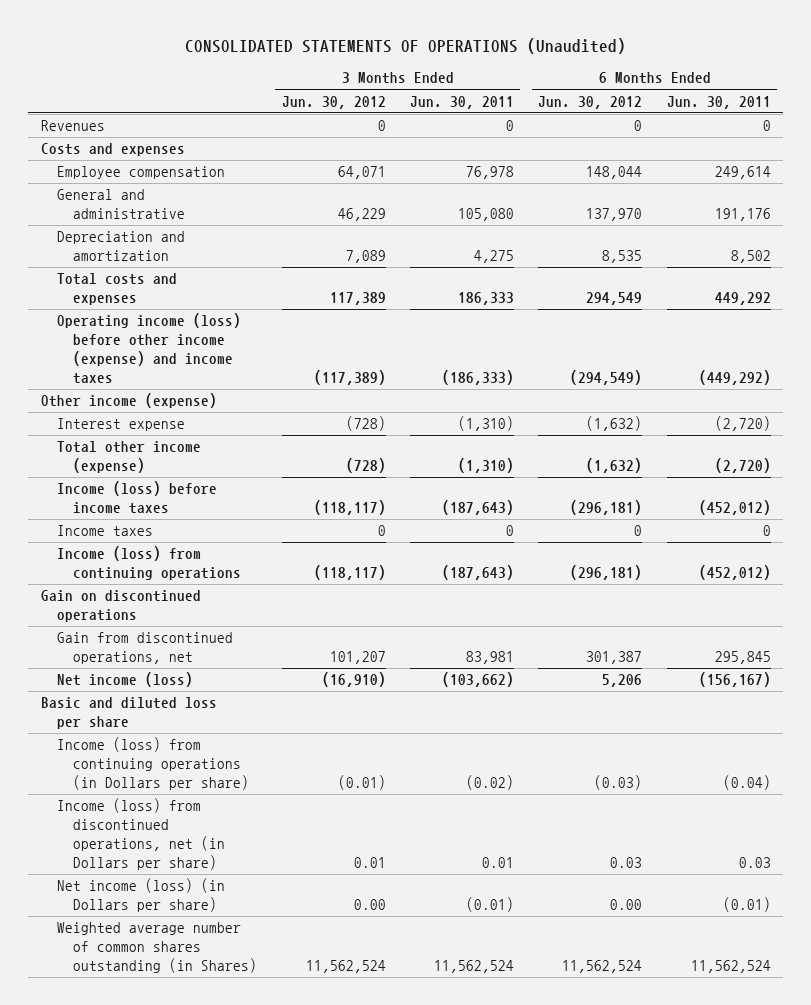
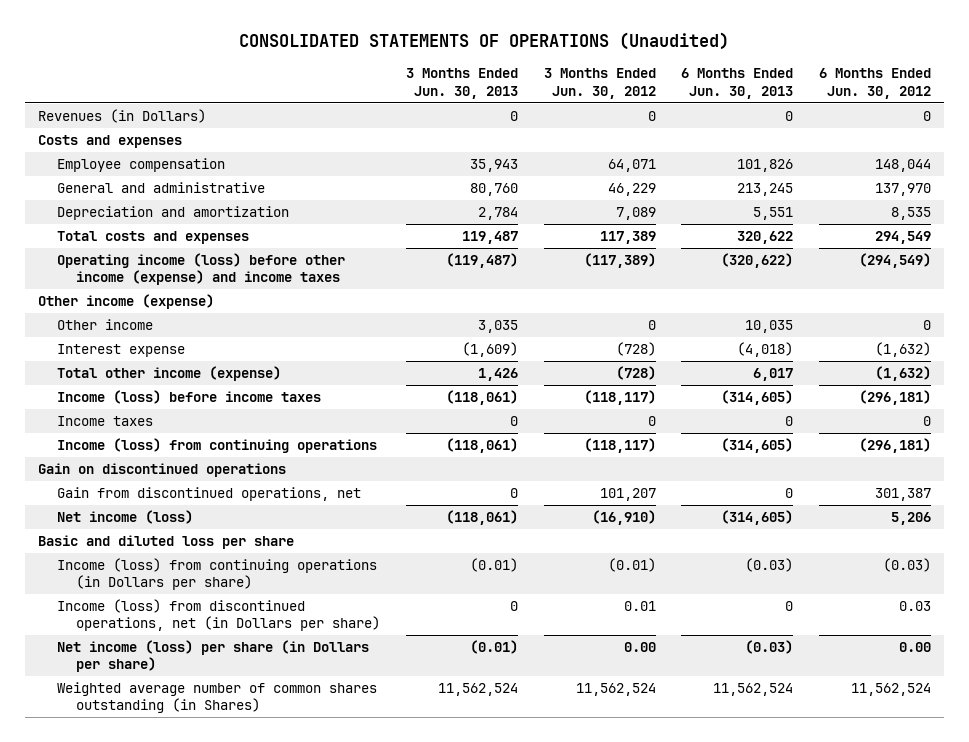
[409,95,514,109] Jun. 30, 2011 -> none
[666,95,771,109] Jun. 30, 2011 -> none
none -> [405,68,518,99] 3 Months Ended Jun. 30, 2013
none -> [681,68,794,99] 6 Months Ended Jun. 30, 2013
[40,120,105,132] Revenues -> [38,109,207,124] Revenues (in Dollars)
none -> [57,319,154,331] Other income
[56,878,225,913] Net income (loss) (in Dollars per share) -> [57,640,370,673] Net income (loss) per share (in Dollars per share)

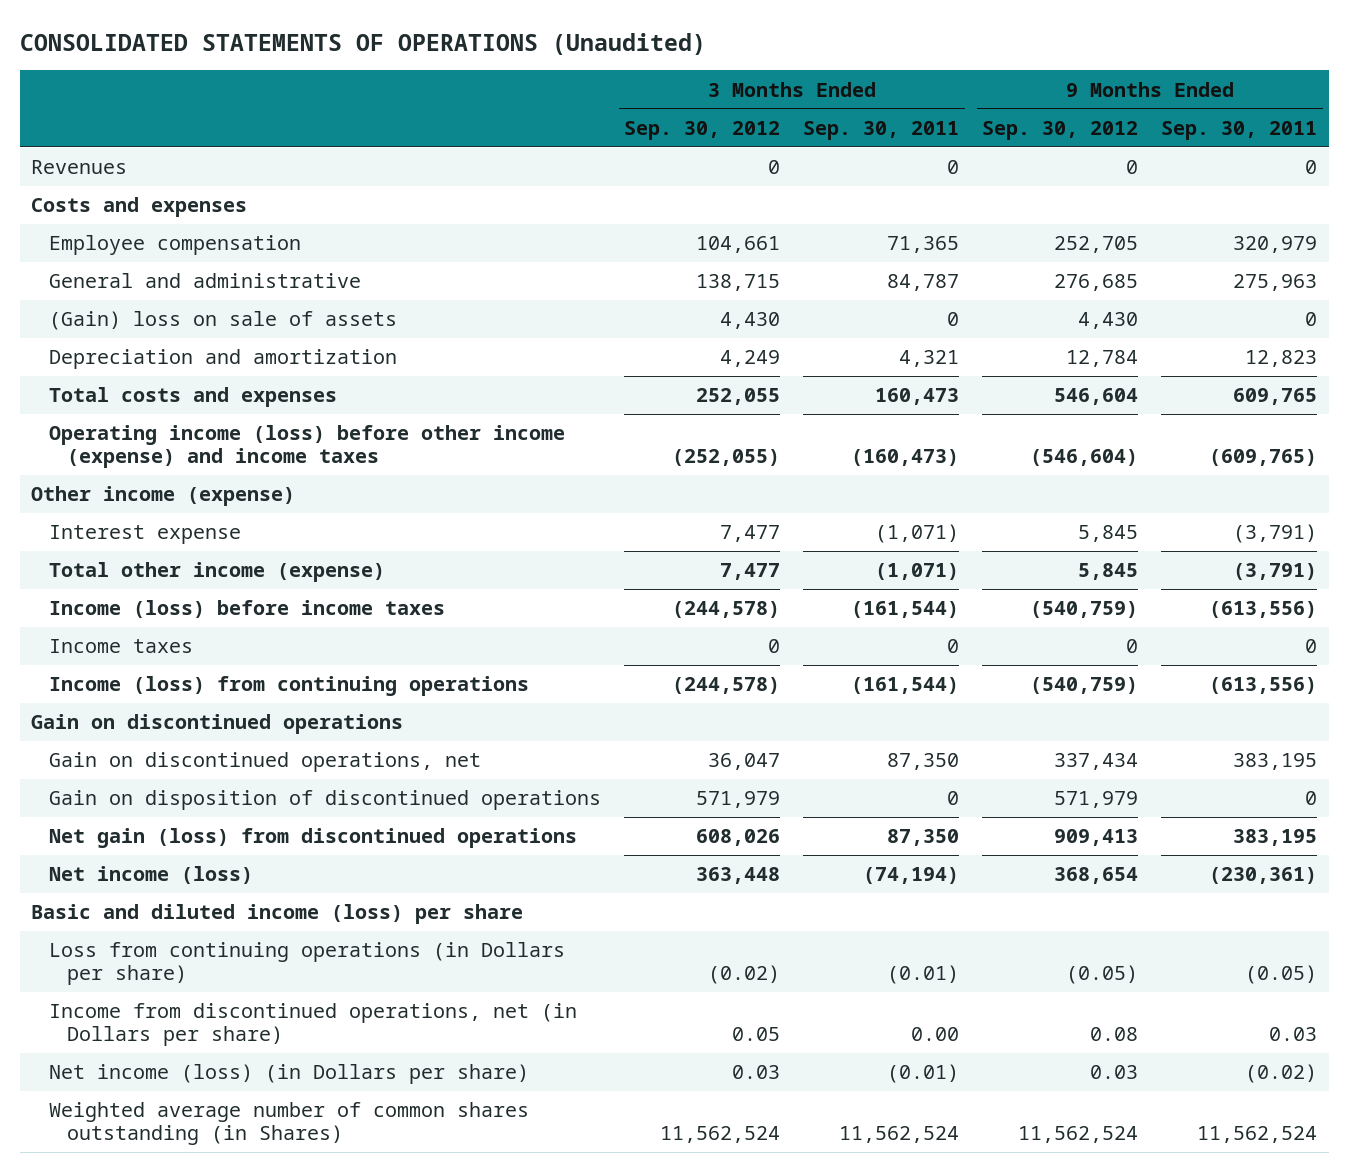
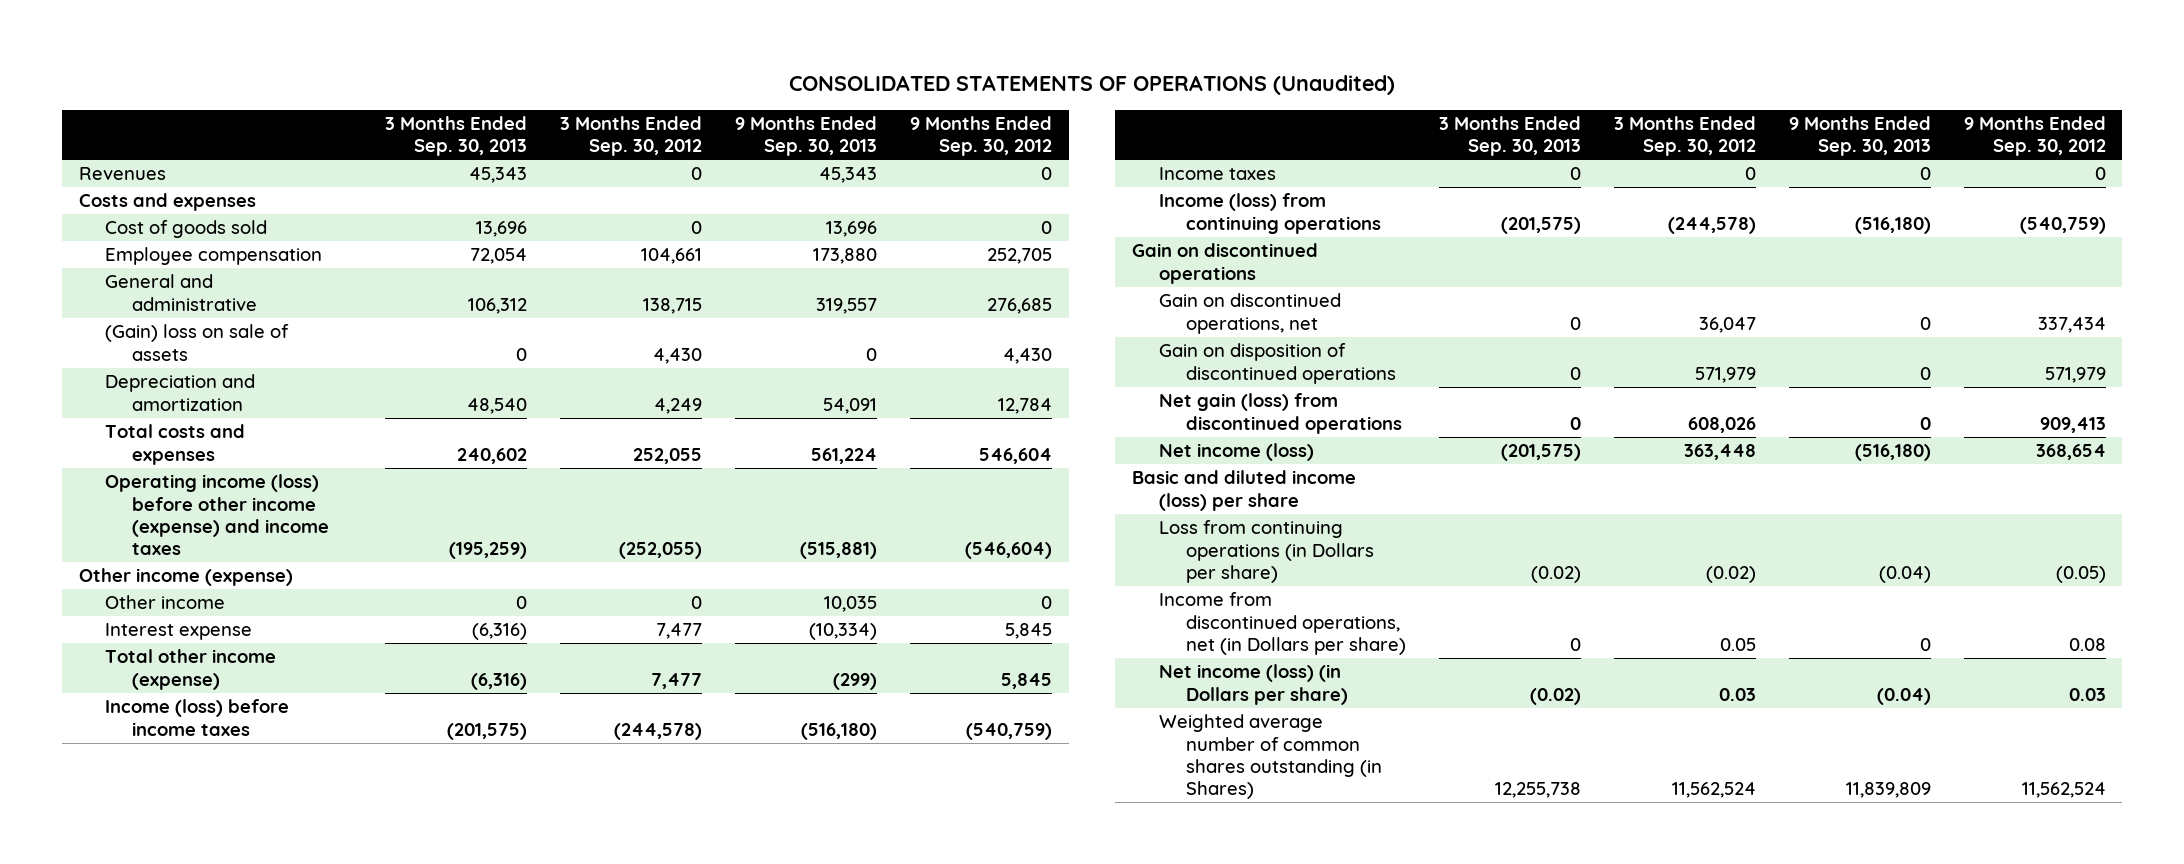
[803,120,960,140] Sep. 30, 2011 -> none
[1161,120,1318,140] Sep. 30, 2011 -> none
none -> [385,116,528,157] 3 Months Ended Sep. 30, 2013
none -> [735,116,878,157] 9 Months Ended Sep. 30, 2013
none -> [105,220,268,239] Cost of goods sold
none -> [105,595,226,610] Other income

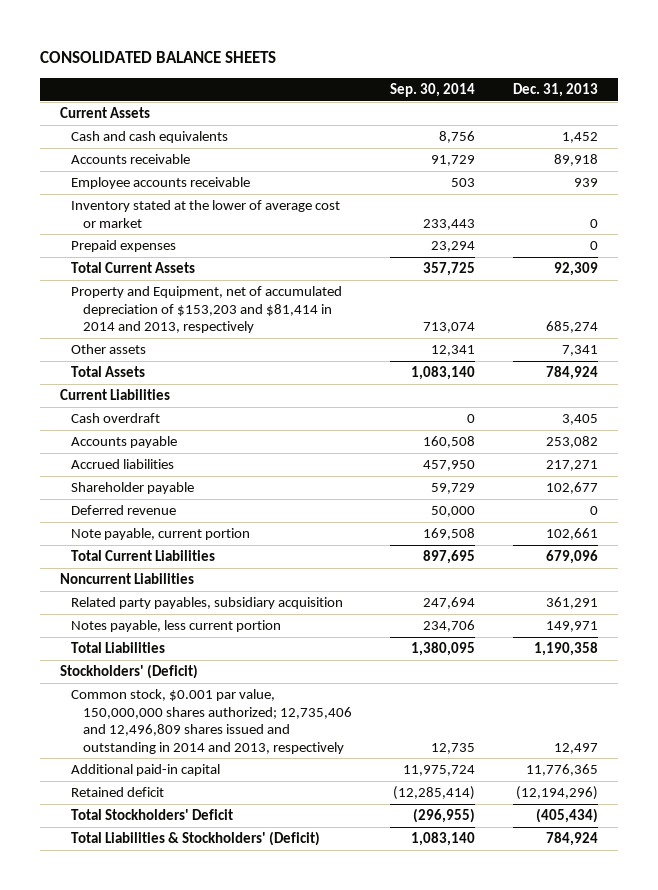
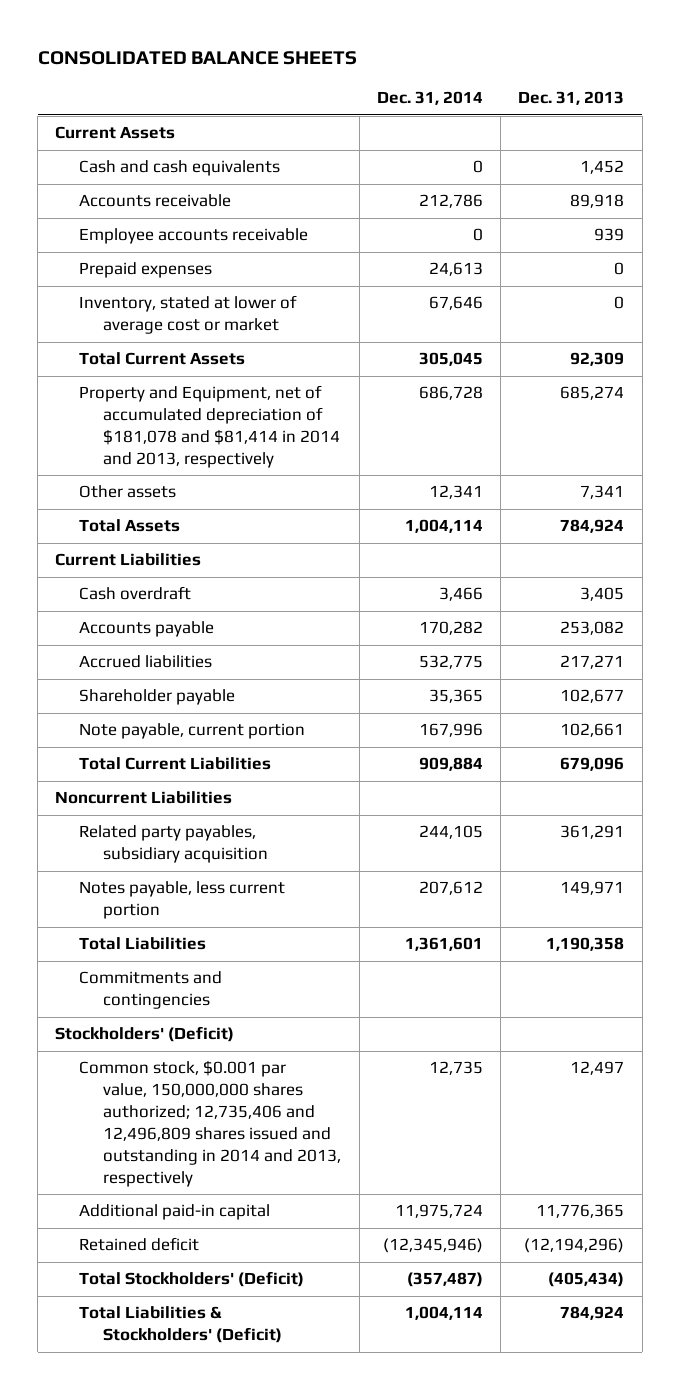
[390,82,476,97] Sep. 30, 2014 -> none
none -> [376,91,483,106] Dec. 31, 2014
[71,200,341,228] Inventory stated at the lower of average cost or market -> none
none -> [79,295,298,335] Inventory, stated at lower of average cost or market
[71,286,343,334] Property and Equipment, net of accumulated depreciation of $153,203 and $81,414 in 2014 and 2013, respectively -> [79,385,341,469] Property and Equipment, net of accumulated depreciation of $181,078 and $81,414 in 2014 and 2013, respectively
[71,505,177,516] Deferred revenue -> none
none -> [79,971,223,1010] Commitments and contingencies
[71,809,234,821] Total Stockholders' Deficit -> [79,1271,305,1288] Total Stockholders' (Deficit)

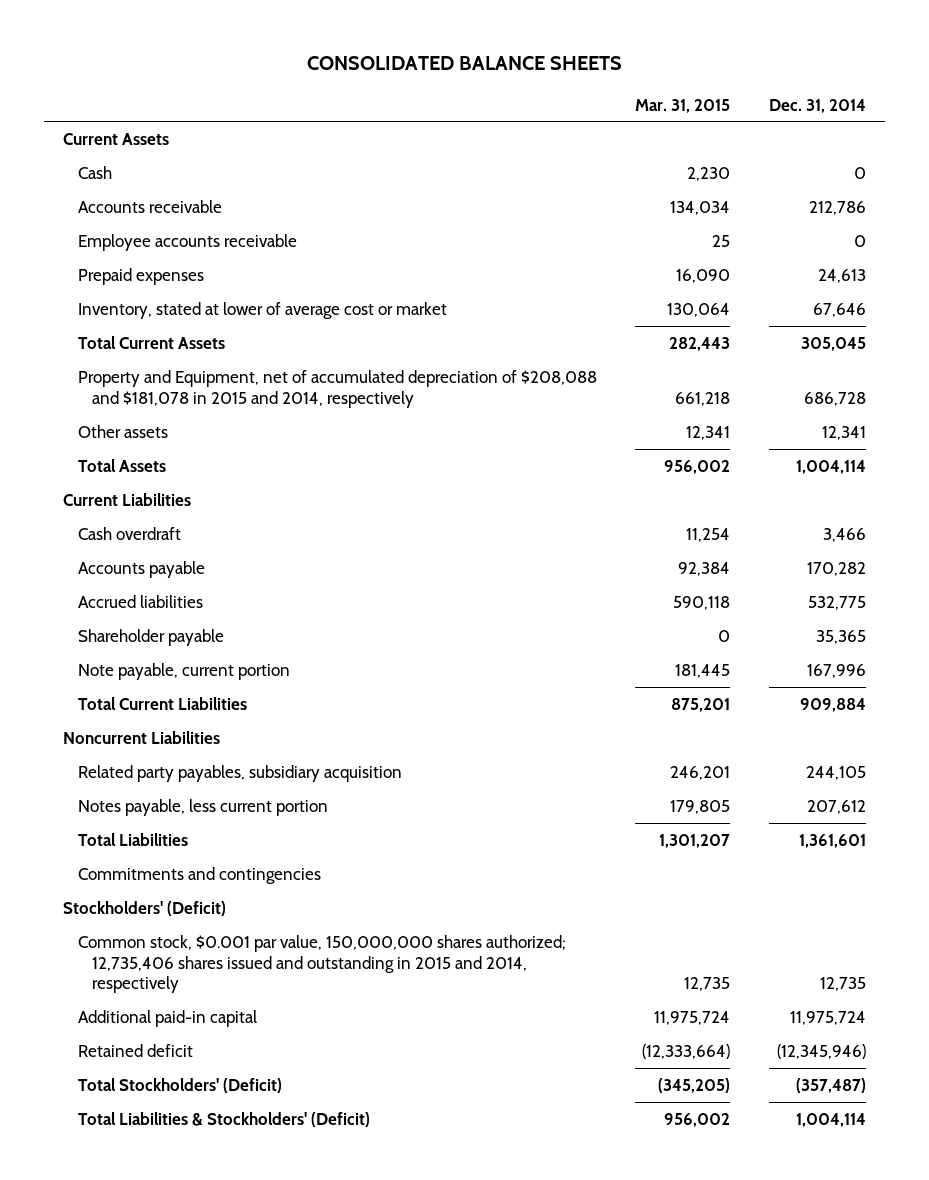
[518,91,625,106] Dec. 31, 2013 -> none
none -> [635,98,731,113] Mar. 31, 2015
[79,160,281,177] Cash and cash equivalents -> [77,165,112,179] Cash
[79,385,341,469] Property and Equipment, net of accumulated depreciation of $181,078 and $81,414 in 2014 and 2013, respectively -> [77,369,597,408] Property and Equipment, net of accumulated depreciation of $208,088 and $181,078 in 2015 and 2014, respectively
[79,1060,342,1187] Common stock, $0.001 par value, 150,000,000 shares authorized; 12,735,406 and 12,496,809 shares issued and outstanding in 2014 and 2013, respectively -> [77,934,566,994] Common stock, $0.001 par value, 150,000,000 shares authorized; 12,735,406 shares issued and outstanding in 2015 and 2014, respectively

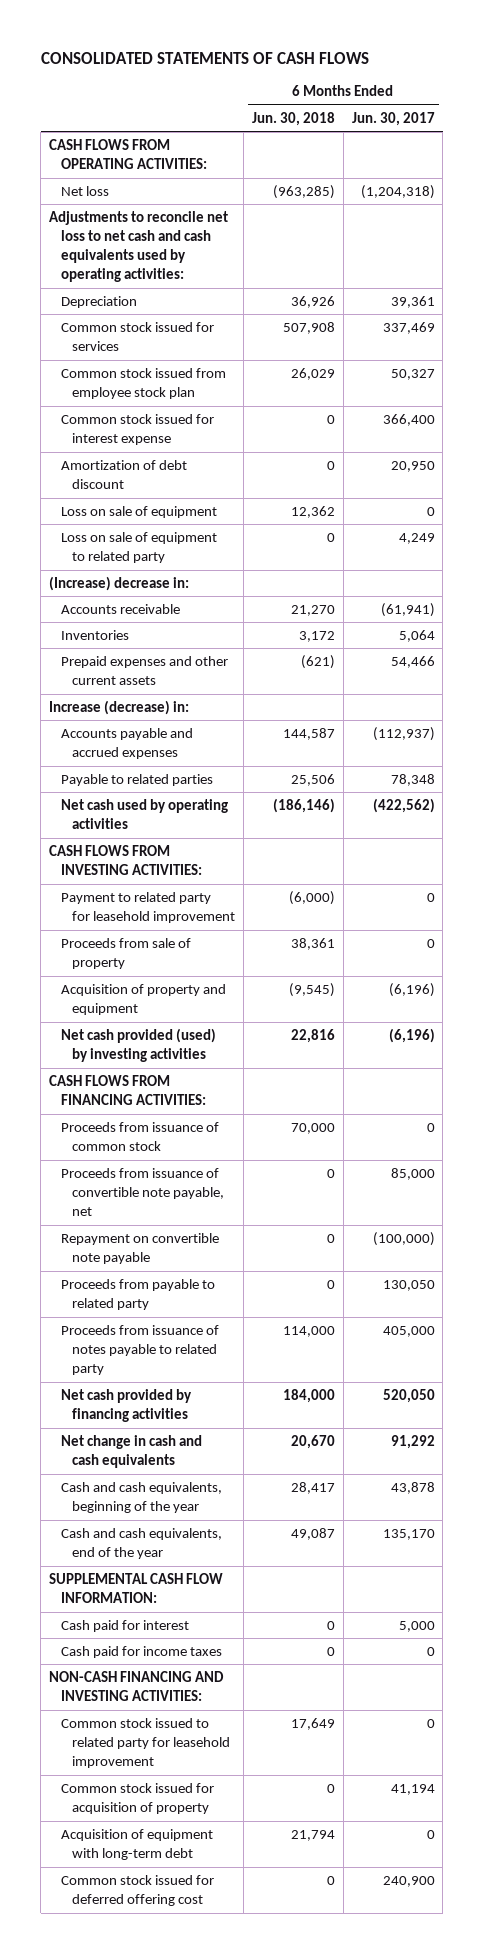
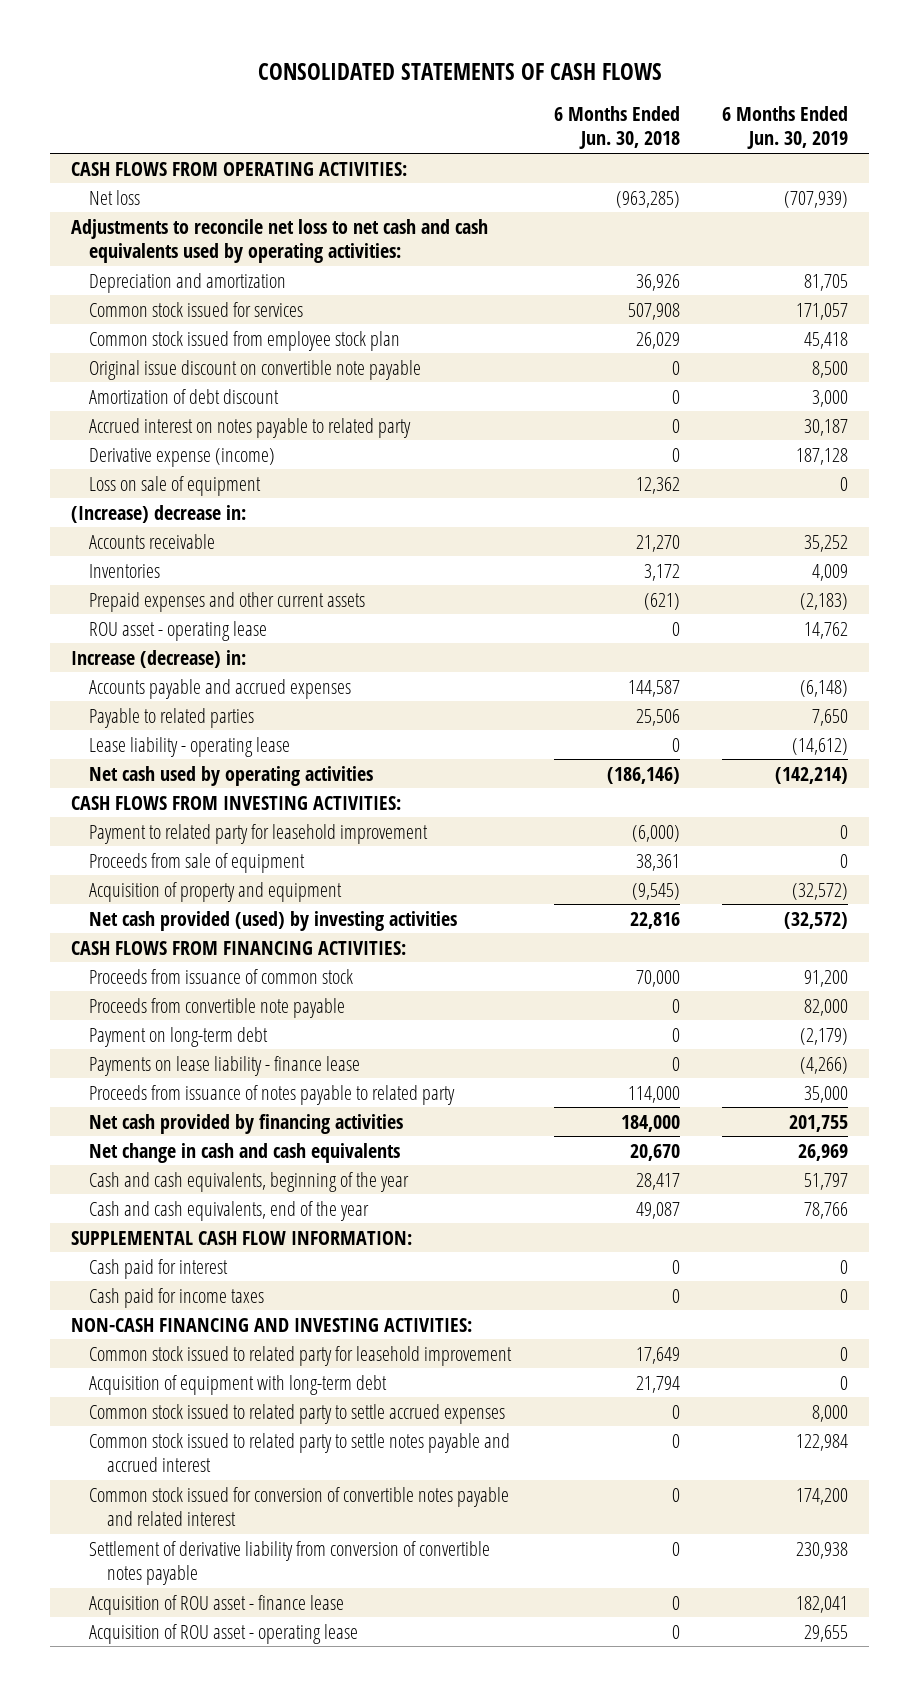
[351,111,435,126] Jun. 30, 2017 -> none
none -> [722,106,849,150] 6 Months Ended Jun. 30, 2019
[60,295,137,308] Depreciation -> [89,272,287,293] Depreciation and amortization
[60,413,214,446] Common stock issued for interest expense -> none
none -> [89,359,422,380] Original issue discount on convertible note payable
none -> [89,417,412,438] Accrued interest on notes payable to related party
none -> [89,447,276,467] Derivative expense (income)
[60,531,217,564] Loss on sale of equipment to related party -> none
none -> [89,620,268,641] ROU asset - operating lease
none -> [89,736,291,757] Lease liability - operating lease
[60,937,191,970] Proceeds from sale of property -> [89,852,306,873] Proceeds from sale of equipment
[60,1232,219,1265] Repayment on convertible note payable -> none
[60,1278,215,1311] Proceeds from payable to related party -> none
[60,1167,225,1217] Proceeds from issuance of convertible note payable, net -> [89,997,346,1018] Proceeds from convertible note payable
none -> [89,1026,269,1047] Payment on long-term debt
none -> [89,1055,361,1076] Payments on lease liability - finance lease
[60,1782,214,1815] Common stock issued for acquisition of property -> none
[60,1874,214,1907] Common stock issued for deferred offering cost -> [89,1403,506,1424] Common stock issued to related party to settle accrued expenses
none -> [89,1432,511,1472] Common stock issued to related party to settle notes payable and accrued interest
none -> [89,1486,510,1526] Common stock issued for conversion of convertible notes payable and related interest
none -> [89,1540,491,1585] Settlement of derivative liability from conversion of convertible notes payable
none -> [89,1594,345,1615] Acquisition of ROU asset - finance lease
none -> [89,1623,359,1644] Acquisition of ROU asset - operating lease

